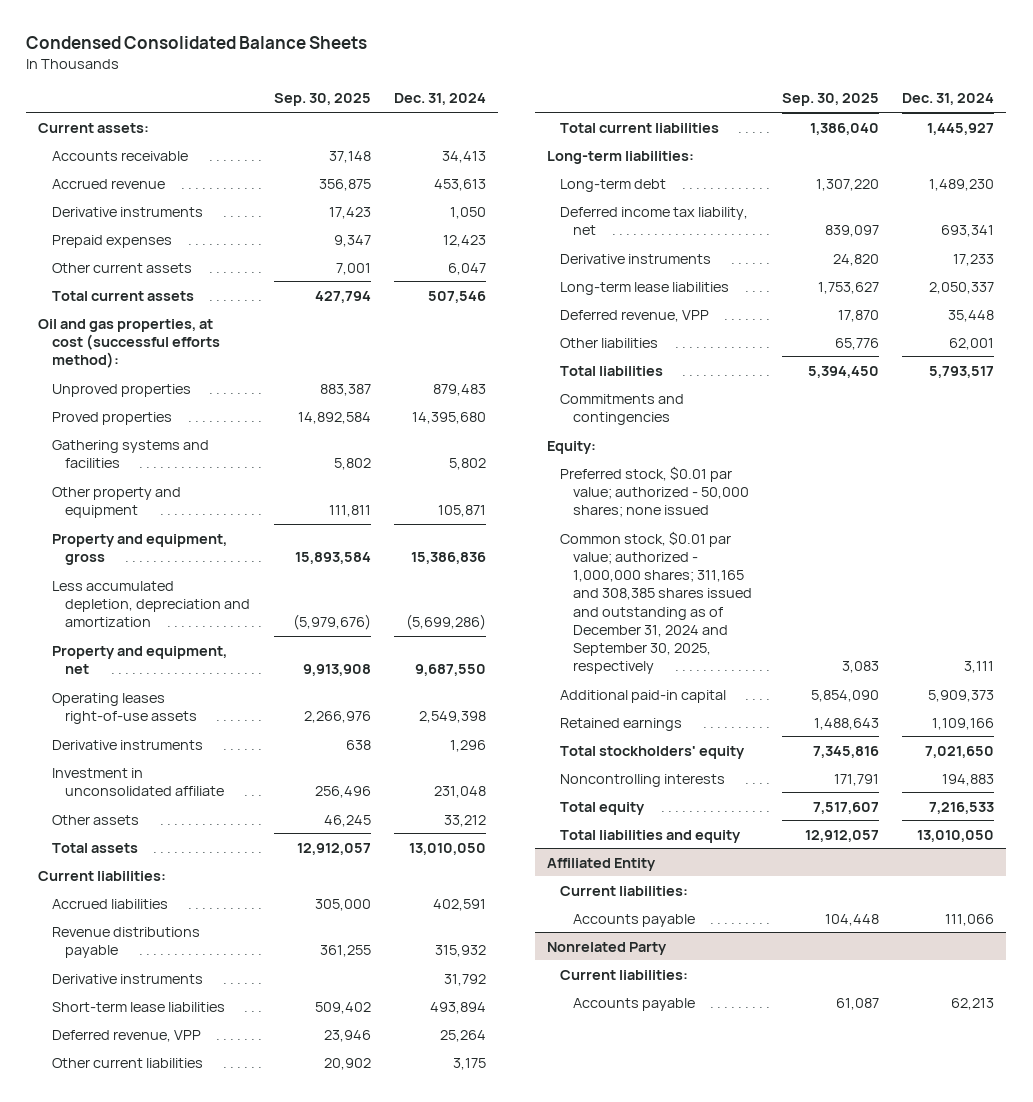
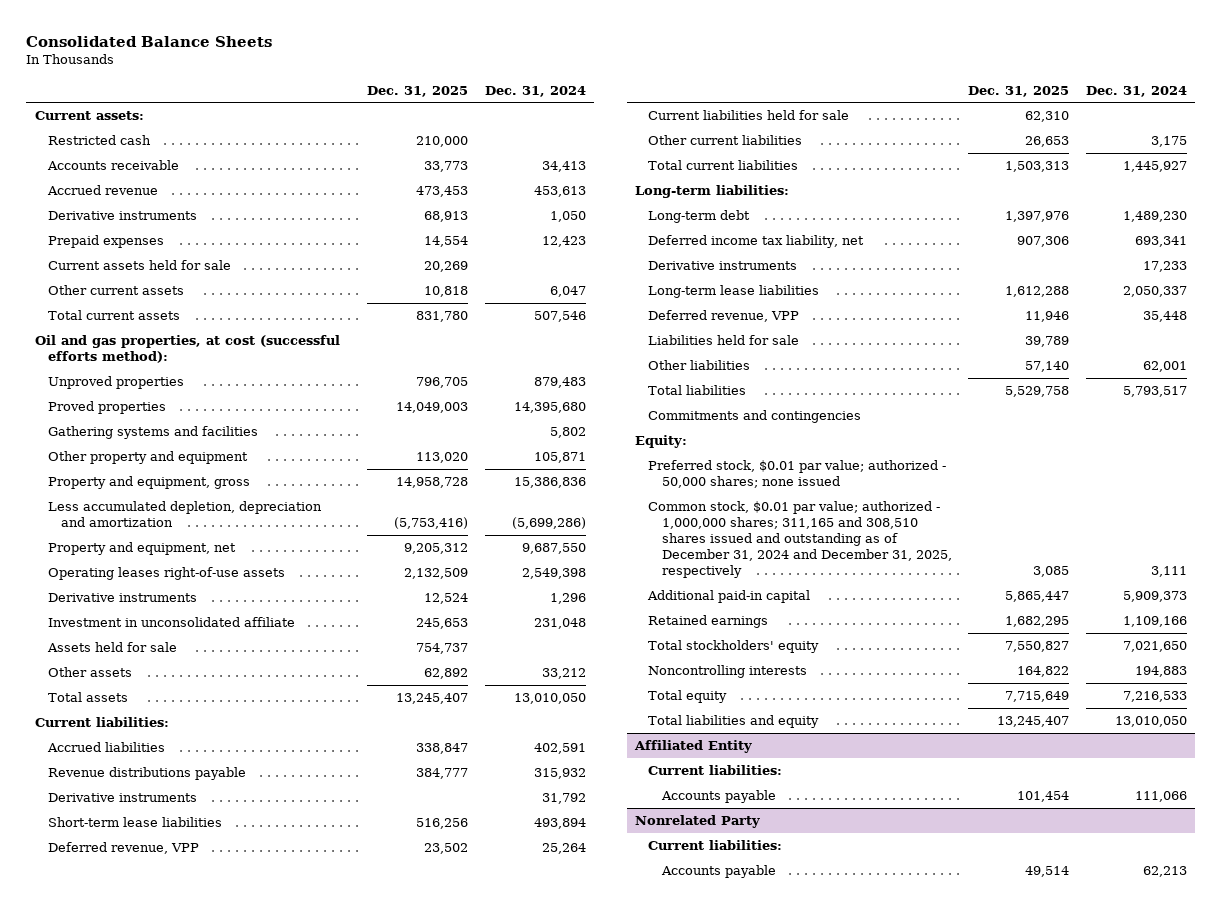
[26,36,368,50] Condensed Consolidated Balance Sheets -> [26,35,273,47] Consolidated Balance Sheets
[273,93,371,107] Sep. 30, 2025 -> none
none -> [367,85,469,97] Dec. 31, 2025
none -> [47,135,151,146] Restricted cash
none -> [47,260,231,271] Current assets held for sale
none -> [46,642,177,653] Assets held for sale
none -> [648,110,850,121] Current liabilities held for sale
none -> [648,335,800,346] Liabilities held for sale
[559,530,753,675] Common stock, $0.01 par value; authorized - 1,000,000 shares; 311,165 and 308,385 shares issued and outstanding as of December 31, 2024 and September 30, 2025, respectively -> [648,501,952,579] Common stock, $0.01 par value; authorized - 1,000,000 shares; 311,165 and 308,510 shares issued and outstanding as of December 31, 2024 and December 31, 2025, respectively

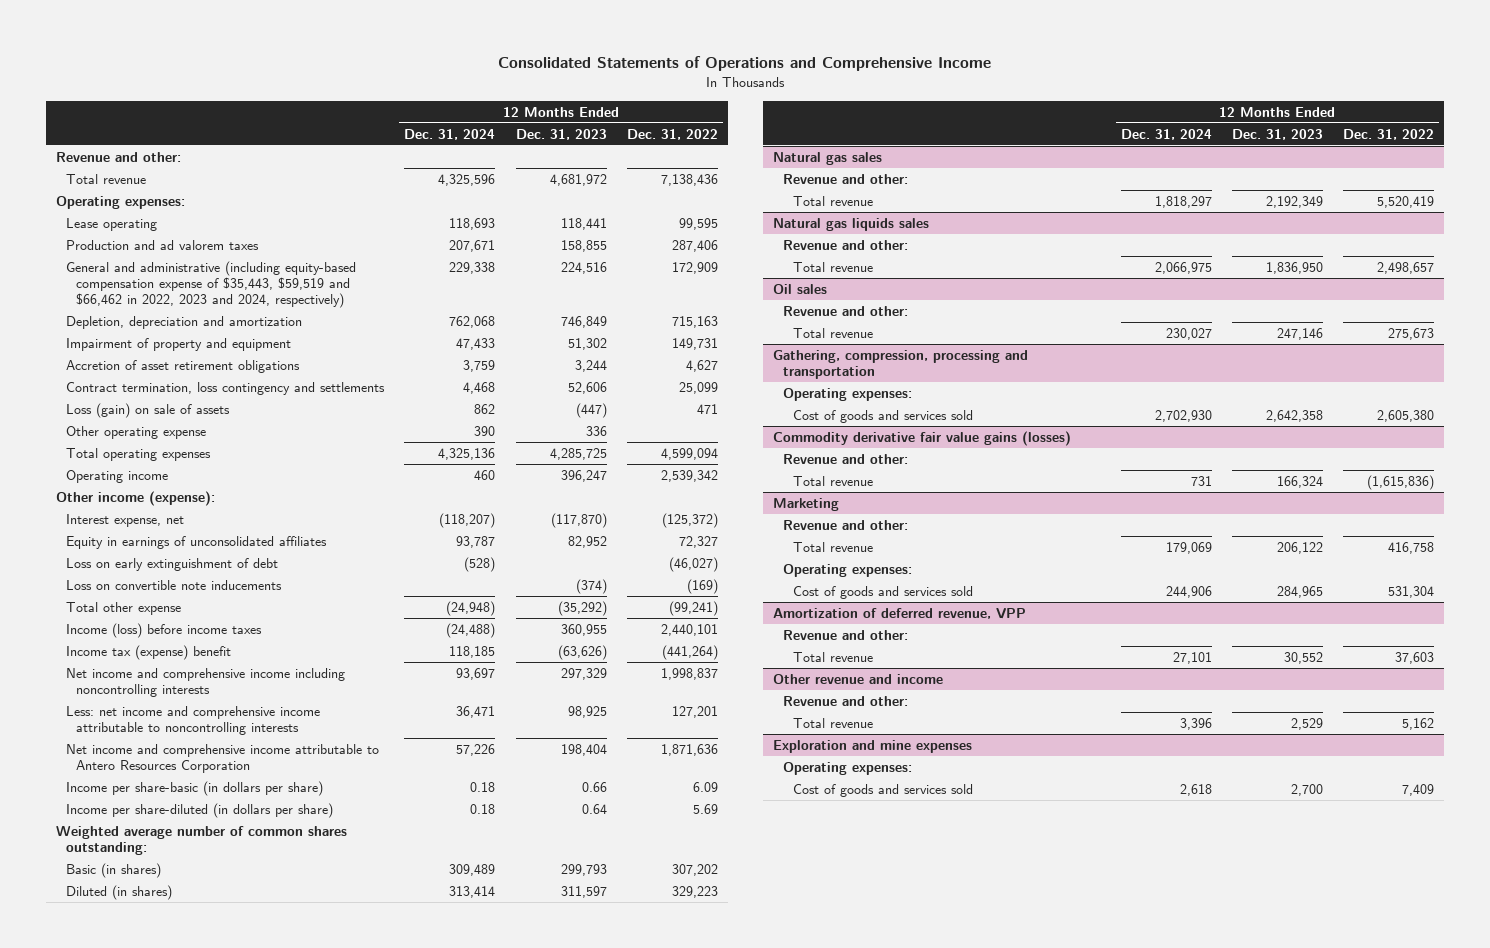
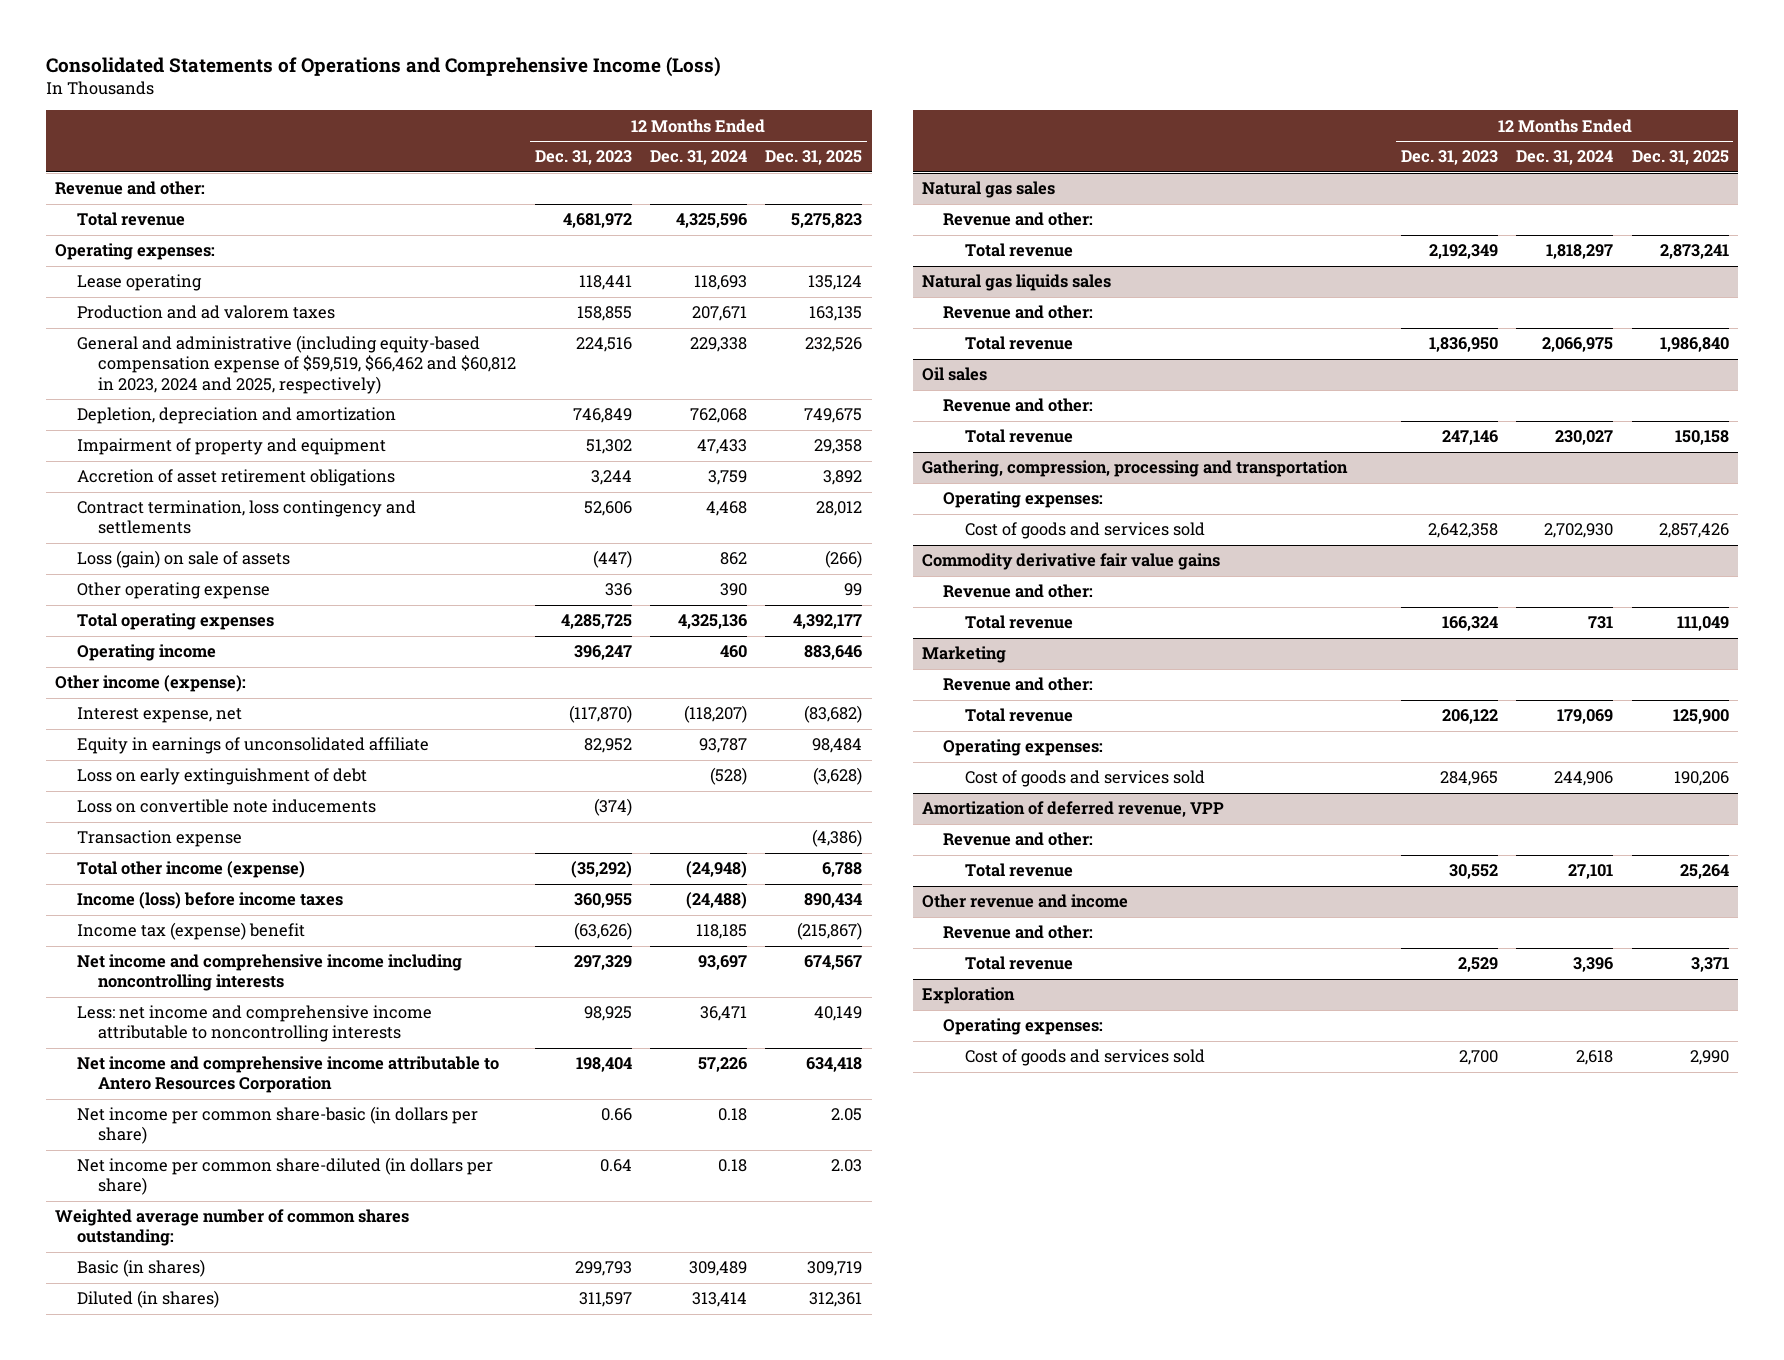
[498,56,992,72] Consolidated Statements of Operations and Comprehensive Income -> [46,56,722,77] Consolidated Statements of Operations and Comprehensive Income (Loss)
[626,128,718,140] Dec. 31, 2022 -> none
none -> [765,150,863,166] Dec. 31, 2025
[66,260,357,309] General and administrative (including equity-based compensation expense of $35,443, $59,519 and $66,462 in 2022, 2023 and 2024, respectively) -> [76,335,517,394] General and administrative (including equity-based compensation expense of $59,519, $66,462 and $60,812 in 2023, 2024 and 2025, respectively)
[66,535,328,549] Equity in earnings of unconsolidated affiliates -> [76,737,429,755] Equity in earnings of unconsolidated affiliate
none -> [76,830,242,848] Transaction expense
[66,601,182,615] Total other expense -> [76,861,305,879] Total other income (expense)
[66,780,324,796] Income per share-basic (in dollars per share) -> [76,1106,478,1145] Net income per common share-basic (in dollars per share)
[66,802,334,818] Income per share-diluted (in dollars per share) -> [76,1157,493,1196] Net income per common share-diluted (in dollars per share)
[772,430,1071,446] Commodity derivative fair value gains (losses) -> [921,553,1220,571] Commodity derivative fair value gains
[772,739,972,753] Exploration and mine expenses -> none
none -> [921,987,1015,1005] Exploration

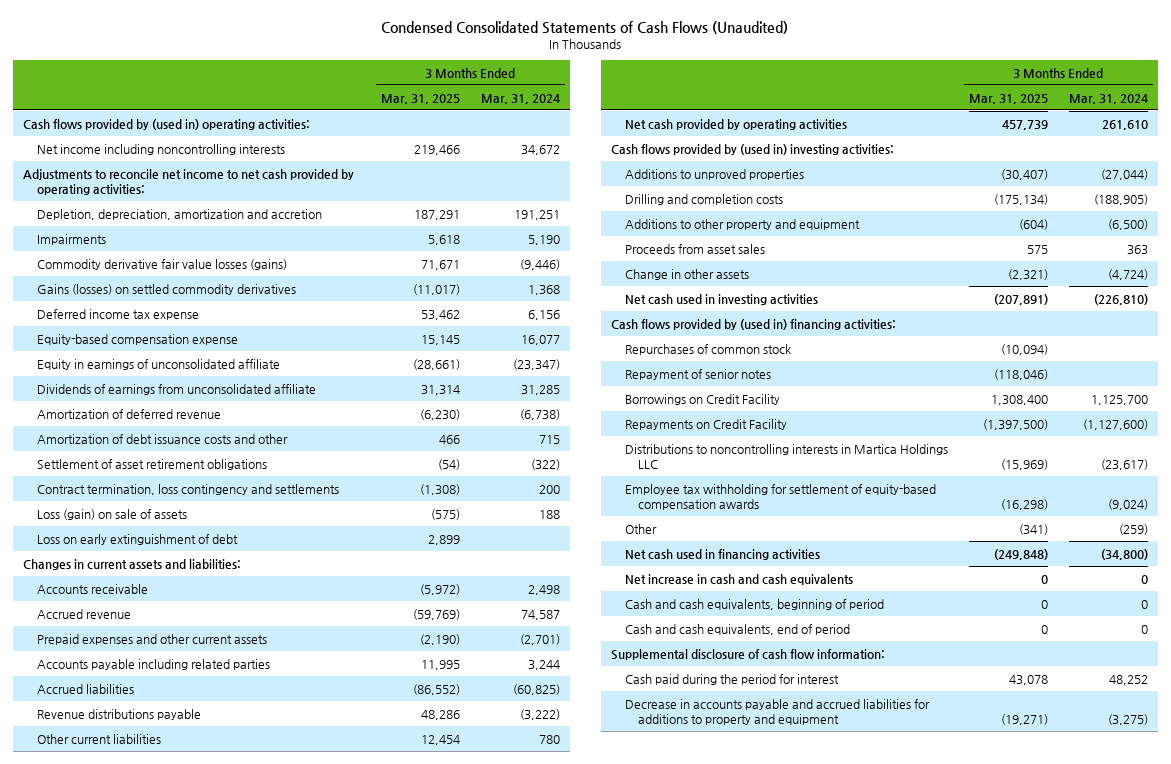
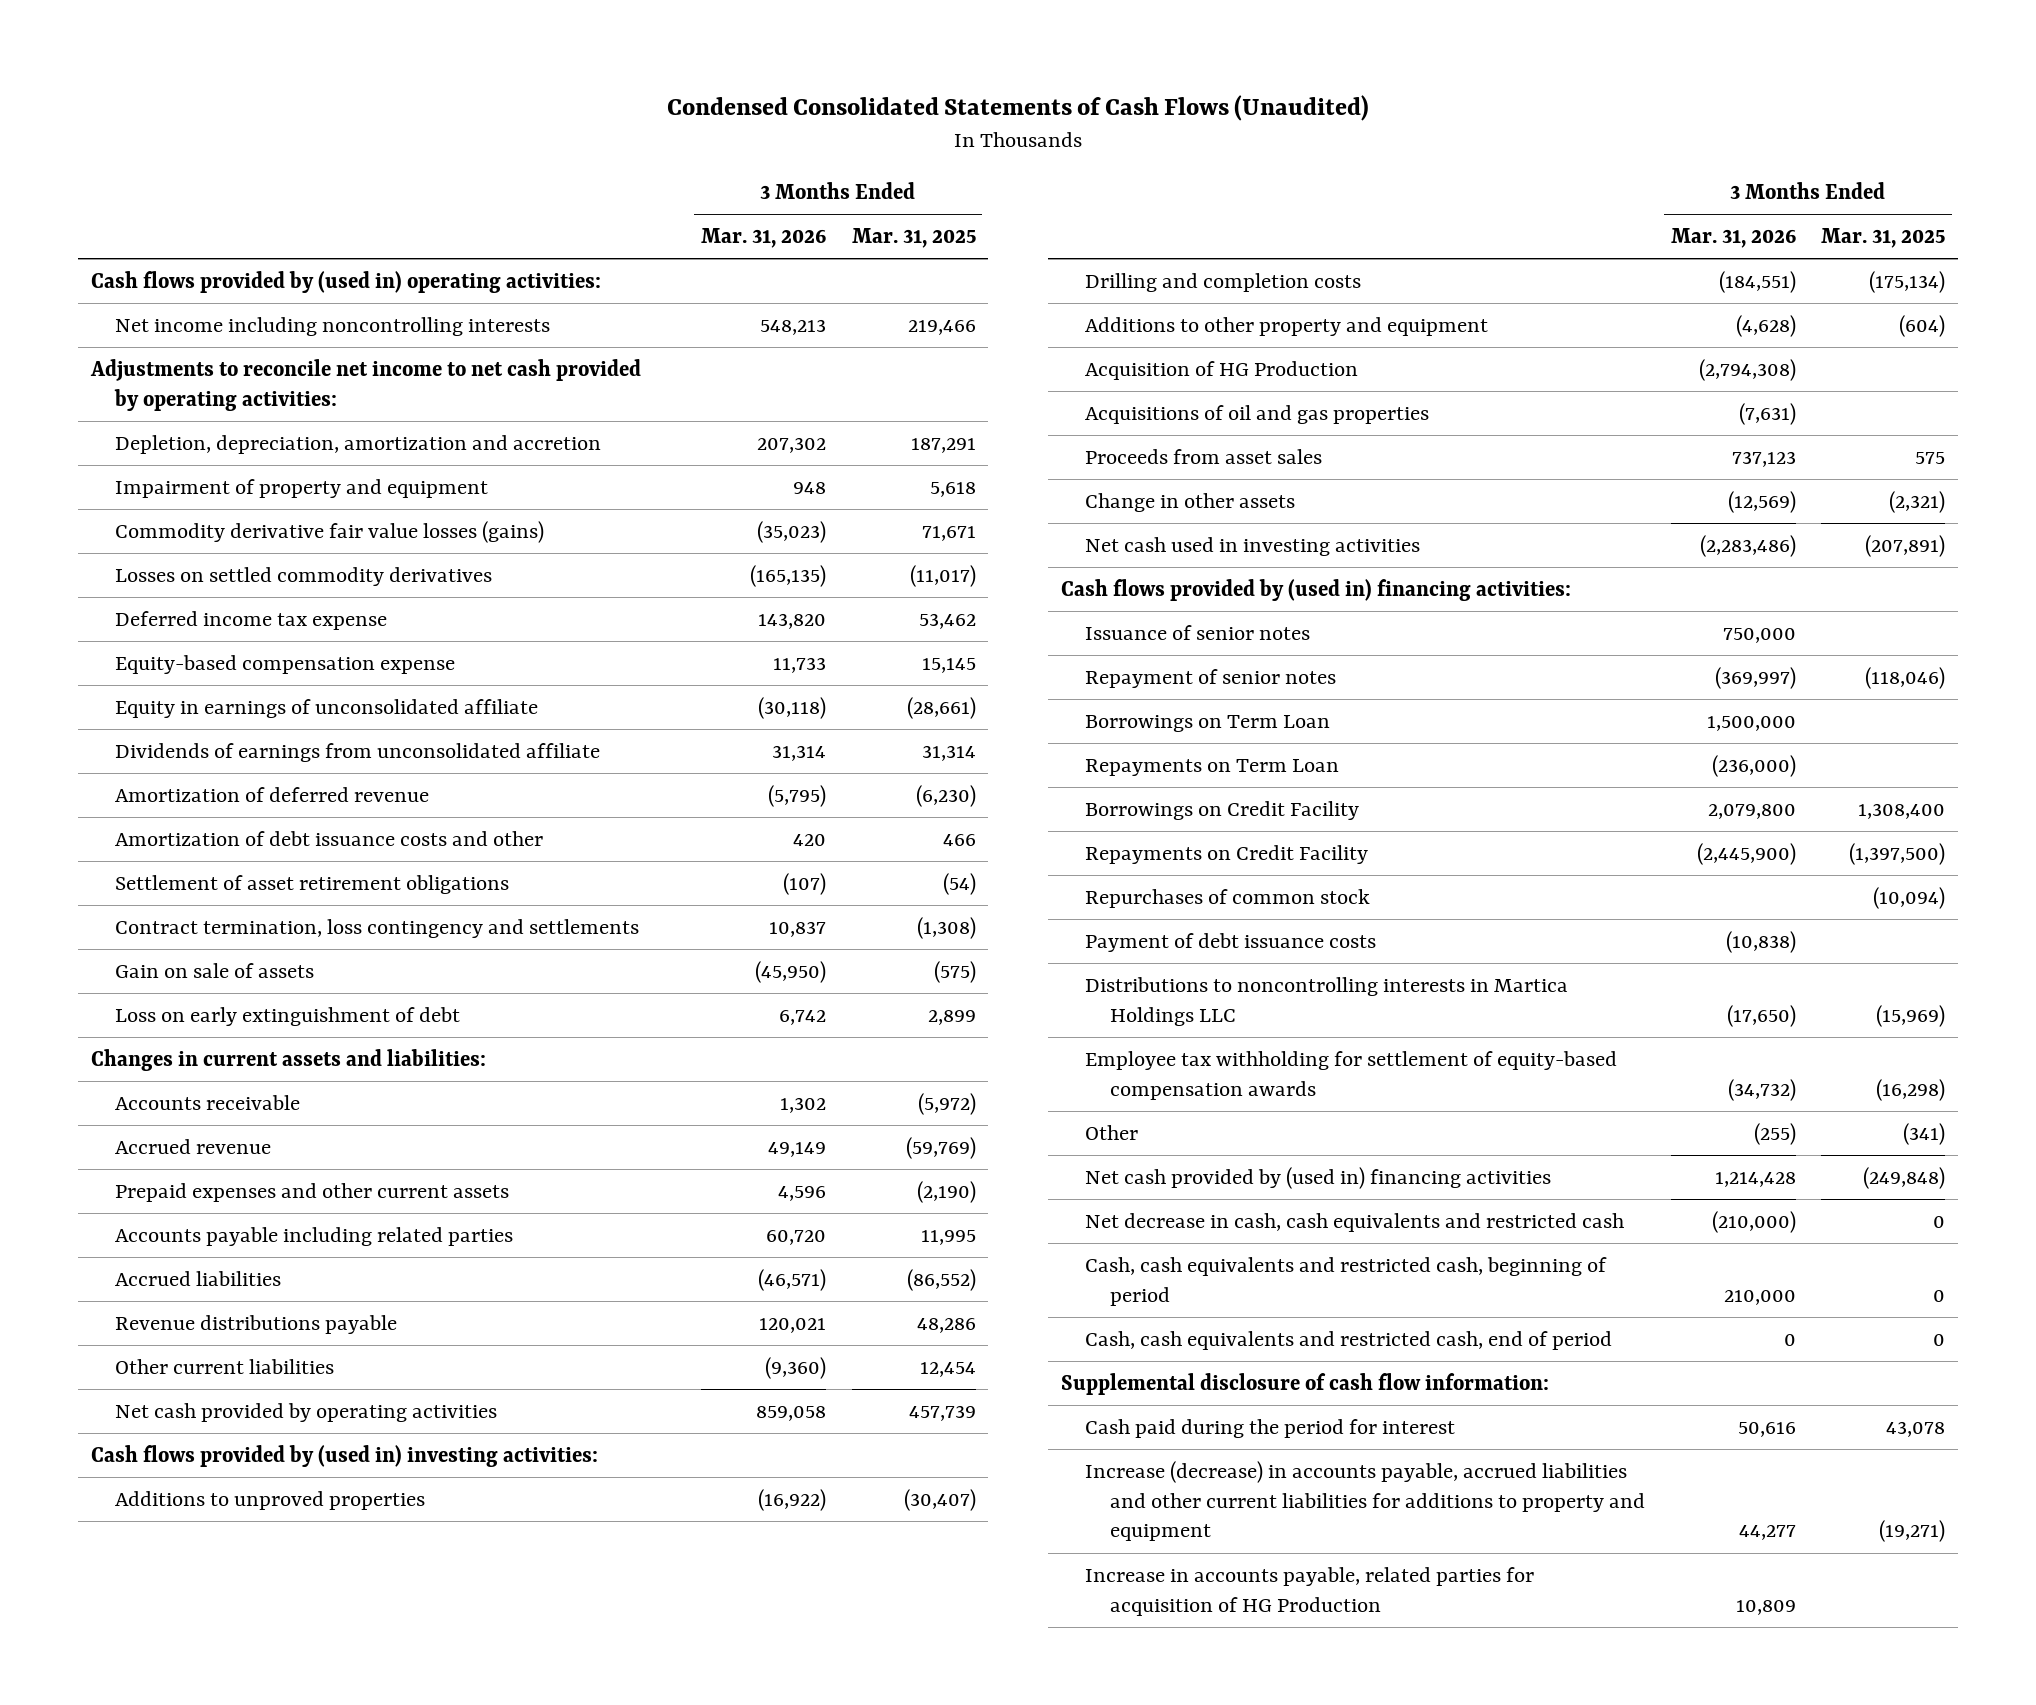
[480,93,560,104] Mar. 31, 2024 -> none
none -> [700,227,826,248] Mar. 31, 2026
[36,233,106,245] Impairments -> [115,478,489,498] Impairment of property and equipment
[36,283,296,295] Gains (losses) on settled commodity derivatives -> [115,566,493,586] Losses on settled commodity derivatives
[36,508,187,520] Loss (gain) on sale of assets -> [115,962,315,978] Gain on sale of assets
none -> [1085,360,1359,380] Acquisition of HG Production
none -> [1085,404,1430,424] Acquisitions of oil and gas properties
none -> [1085,624,1311,640] Issuance of senior notes
none -> [1085,714,1331,732] Borrowings on Term Loan
none -> [1085,758,1340,776] Repayments on Term Loan
[624,343,791,355] Repurchases of common stock -> [1085,888,1371,908] Repurchases of common stock
none -> [1085,932,1377,952] Payment of debt issuance costs
[624,548,820,560] Net cash used in financing activities -> [1085,1166,1552,1189] Net cash provided by (used in) financing activities
[624,573,853,585] Net increase in cash and cash equivalents -> [1085,1212,1625,1232] Net decrease in cash, cash equivalents and restricted cash
[624,598,884,610] Cash and cash equivalents, beginning of period -> [1085,1256,1608,1306] Cash, cash equivalents and restricted cash, beginning of period
[624,623,850,635] Cash and cash equivalents, end of period -> [1085,1330,1613,1350] Cash, cash equivalents and restricted cash, end of period
[624,698,930,725] Decrease in accounts payable and accrued liabilities for additions to property and equipment -> [1085,1460,1646,1542] Increase (decrease) in accounts payable, accrued liabilities and other current liabilities for additions to property and equipment
none -> [1085,1566,1535,1616] Increase in accounts payable, related parties for acquisition of HG Production

